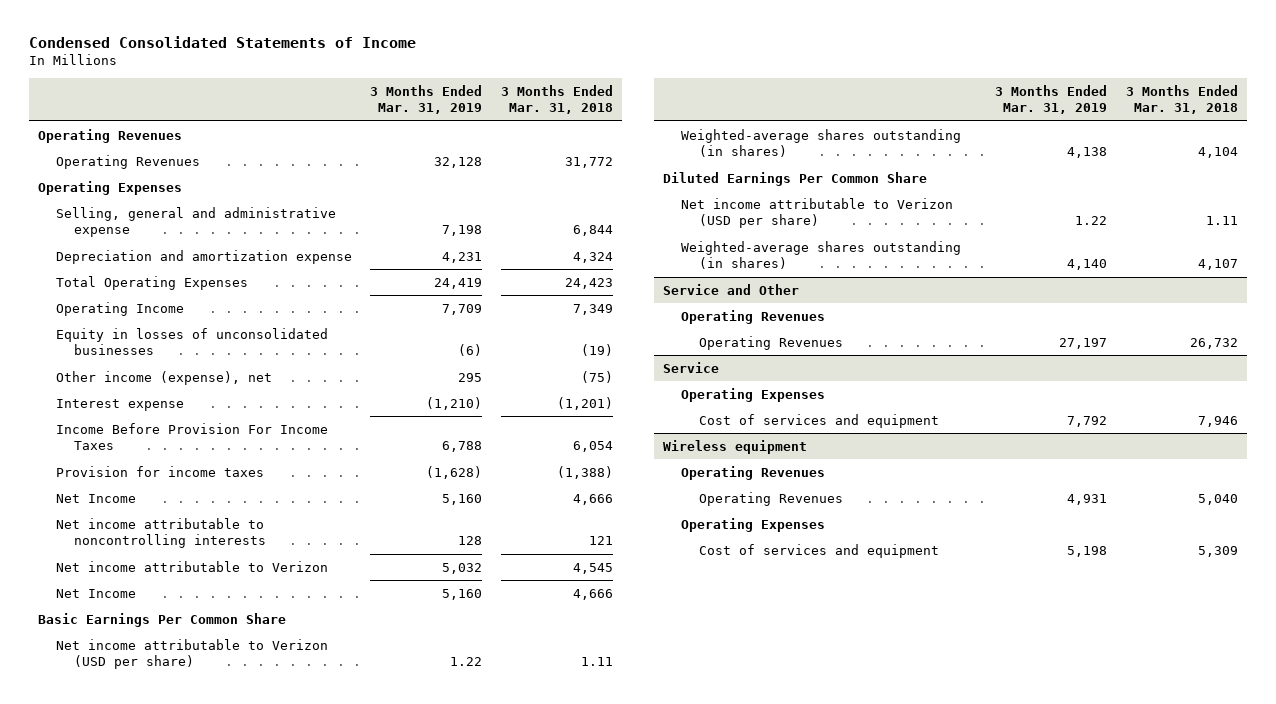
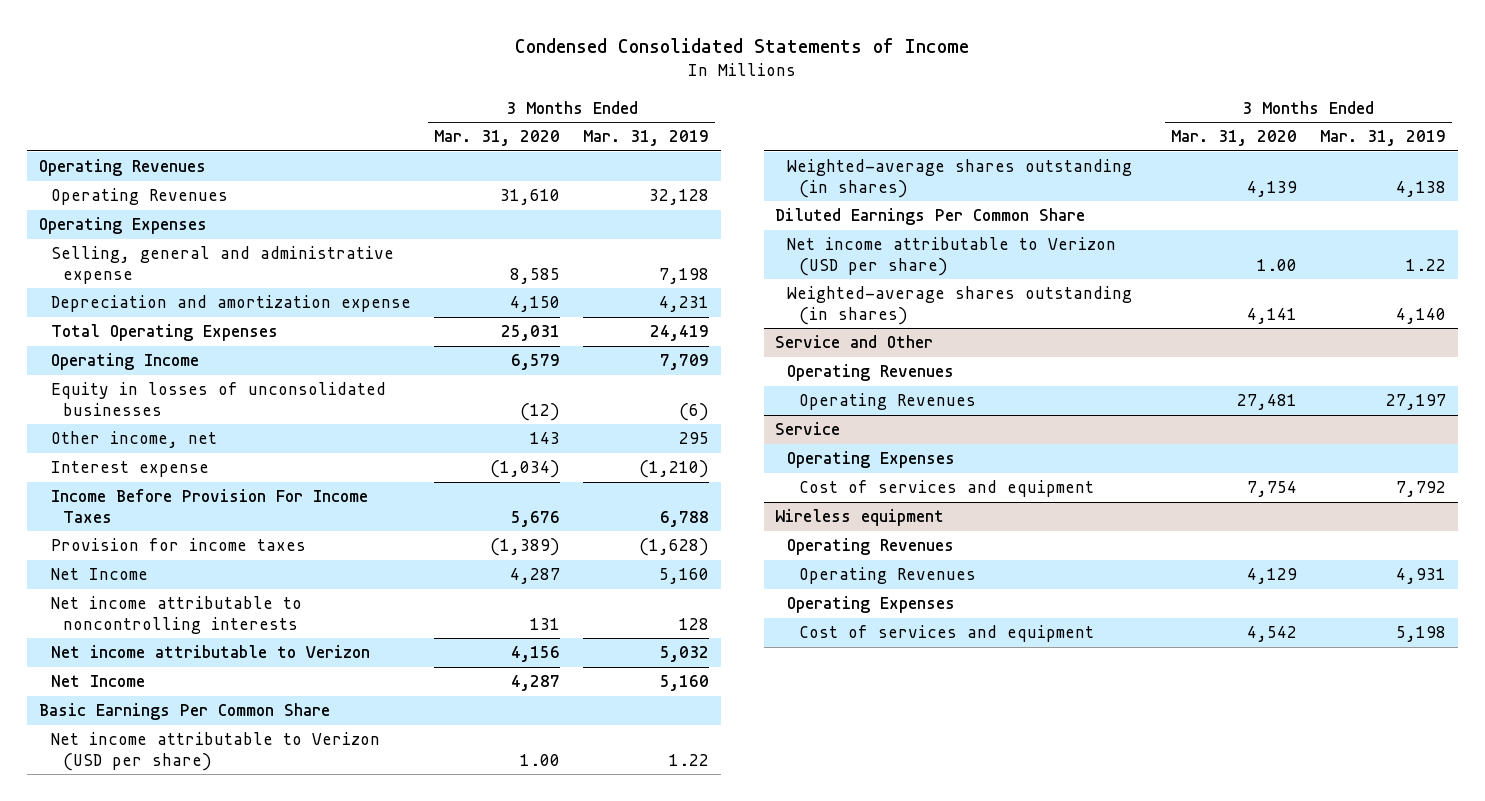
[500,84,613,115] 3 Months Ended Mar. 31, 2018 -> none
none -> [433,130,560,147] Mar. 31, 2020
[55,370,272,385] Other income (expense), net -> [50,431,217,449] Other income, net

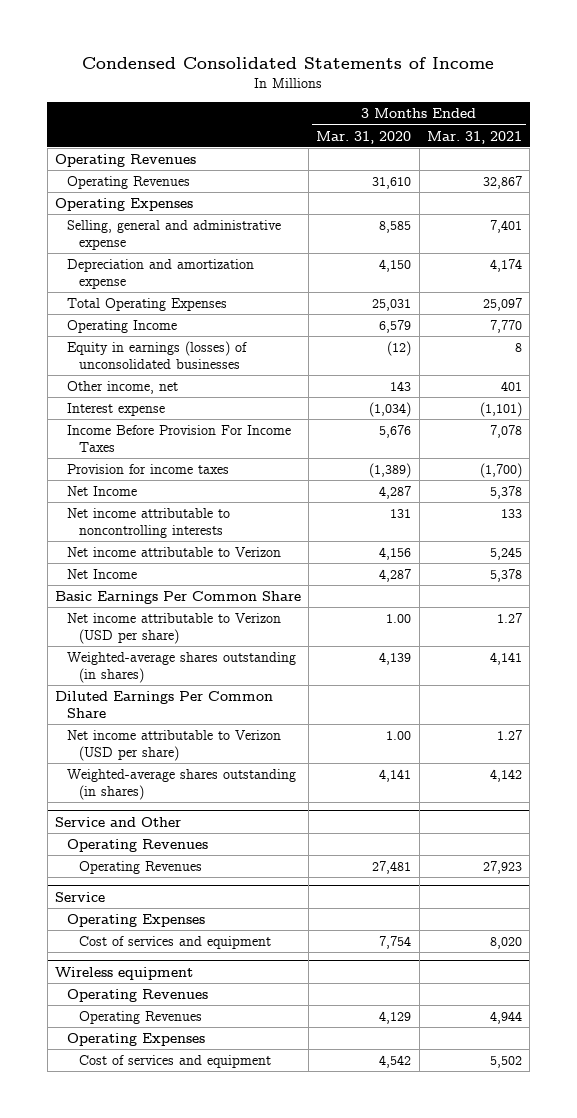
[583,130,710,147] Mar. 31, 2019 -> none
none -> [426,130,522,144] Mar. 31, 2021
[50,382,386,416] Equity in losses of unconsolidated businesses -> [66,340,247,370] Equity in earnings (losses) of unconsolidated businesses

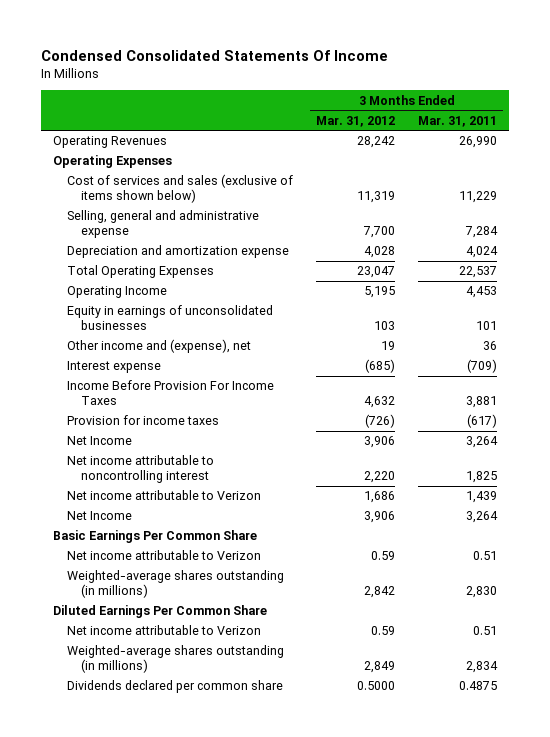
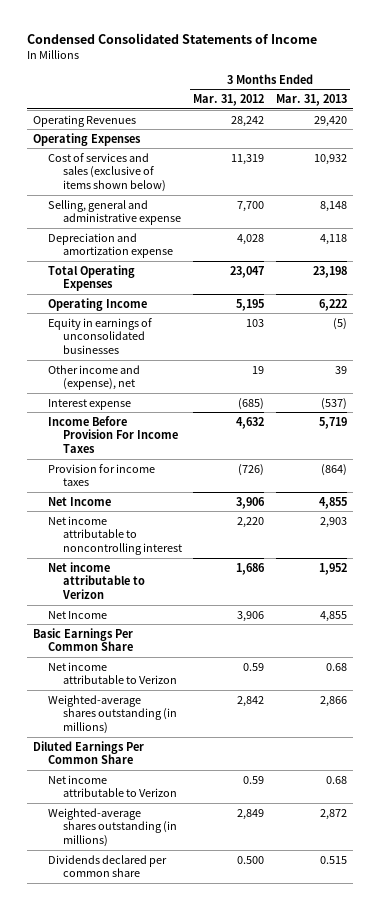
[40,49,388,61] Condensed Consolidated Statements Of Income -> [26,32,317,44] Condensed Consolidated Statements of Income
[418,115,498,127] Mar. 31, 2011 -> none
none -> [276,93,348,106] Mar. 31, 2013
[357,681,396,691] 0.5000 -> [237,855,265,864] 0.500

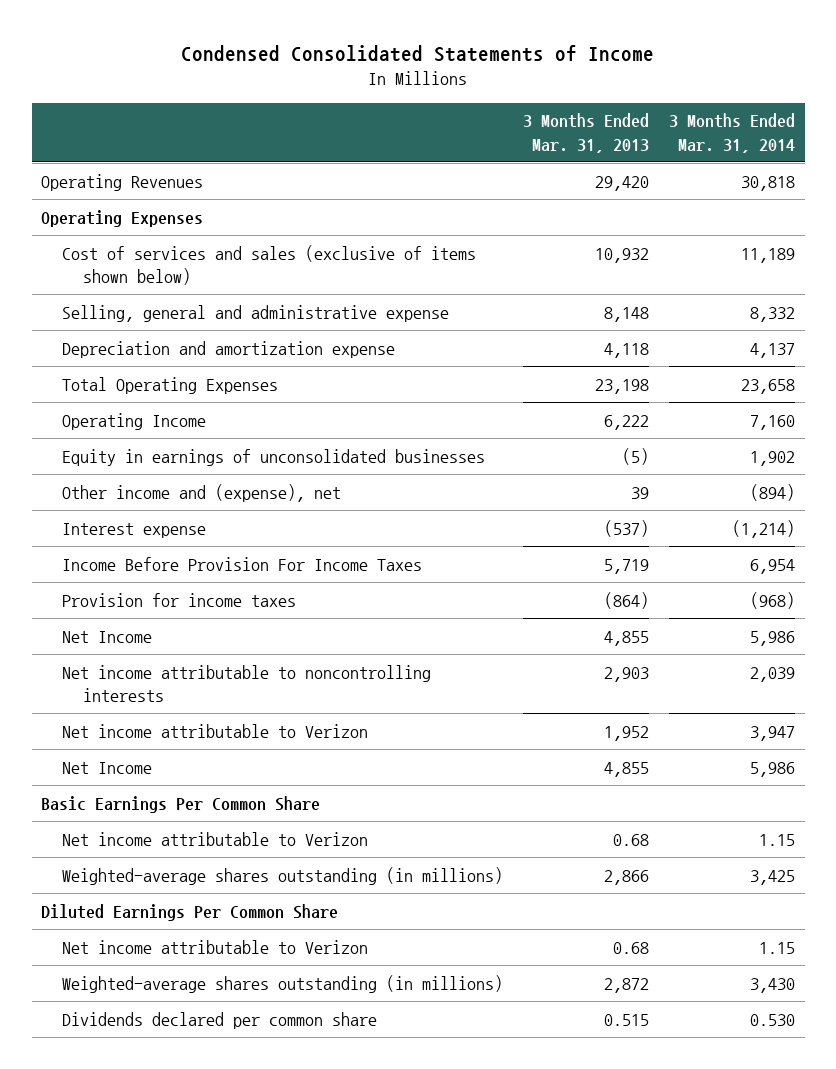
[193,93,265,106] Mar. 31, 2012 -> none
none -> [668,113,795,153] 3 Months Ended Mar. 31, 2014
[47,515,182,556] Net income attributable to noncontrolling interest -> [62,664,432,703] Net income attributable to noncontrolling interests

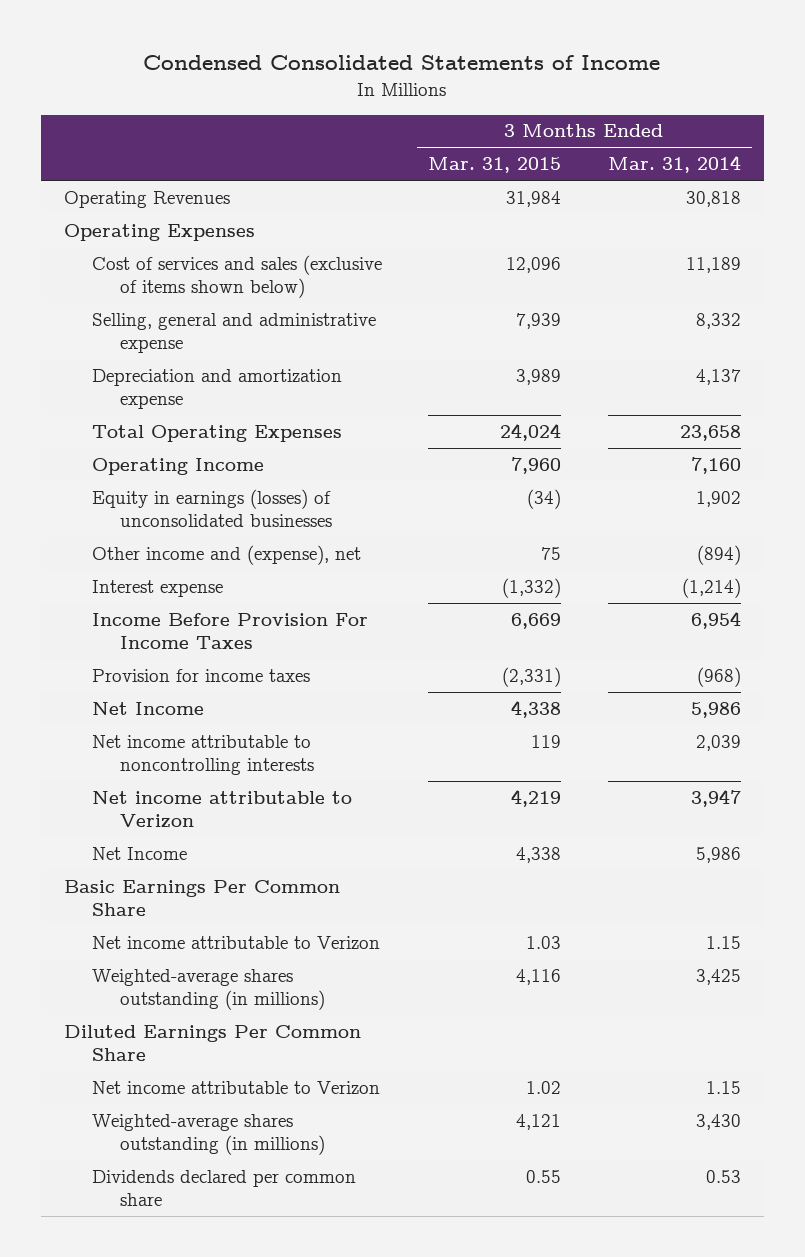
[522,113,649,153] 3 Months Ended Mar. 31, 2013 -> none
none -> [428,157,562,174] Mar. 31, 2015
[62,448,486,466] Equity in earnings of unconsolidated businesses -> [92,488,333,527] Equity in earnings (losses) of unconsolidated businesses
[749,1013,795,1026] 0.530 -> [705,1169,741,1183] 0.53

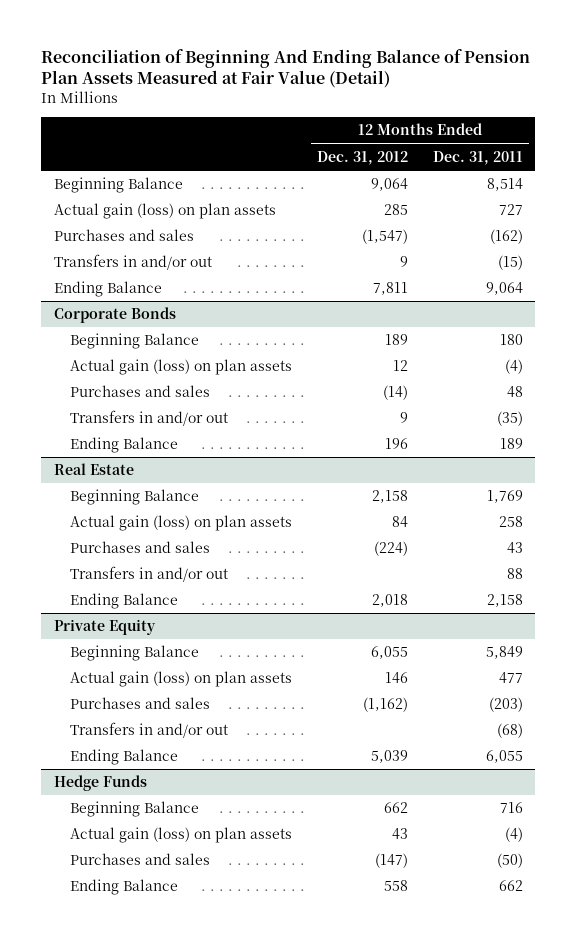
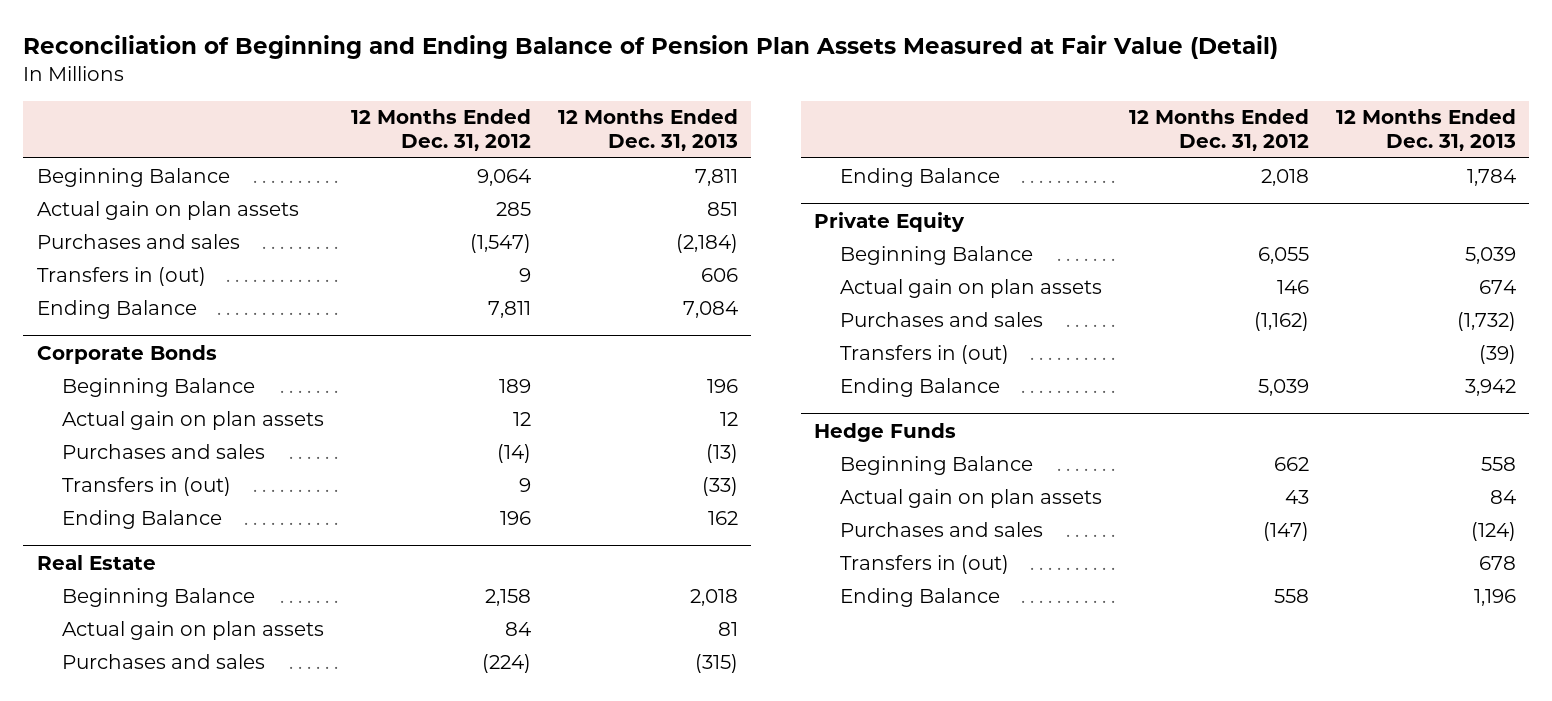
[41,48,531,89] Reconciliation of Beginning And Ending Balance of Pension Plan Assets Measured at Fair Value (Detail) -> [23,34,1279,59] Reconciliation of Beginning and Ending Balance of Pension Plan Assets Measured at Fair Value (Detail)
[432,150,523,165] Dec. 31, 2011 -> none
none -> [557,109,738,152] 12 Months Ended Dec. 31, 2013
[53,203,276,220] Actual gain (loss) on plan assets -> [36,200,299,220] Actual gain on plan assets
[53,254,212,271] Transfers in and/or out -> [36,266,206,286] Transfers in (out)
[70,359,293,376] Actual gain (loss) on plan assets -> [62,410,325,430] Actual gain on plan assets
[70,410,229,427] Transfers in and/or out -> [62,476,232,496] Transfers in (out)
[70,515,293,532] Actual gain (loss) on plan assets -> [62,620,325,640] Actual gain on plan assets
[70,566,229,583] Transfers in and/or out -> none
[70,671,293,688] Actual gain (loss) on plan assets -> [840,278,1103,298] Actual gain on plan assets
[70,722,229,739] Transfers in and/or out -> [840,344,1010,364] Transfers in (out)
[70,827,293,844] Actual gain (loss) on plan assets -> [840,488,1103,508] Actual gain on plan assets
none -> [840,554,1010,574] Transfers in (out)

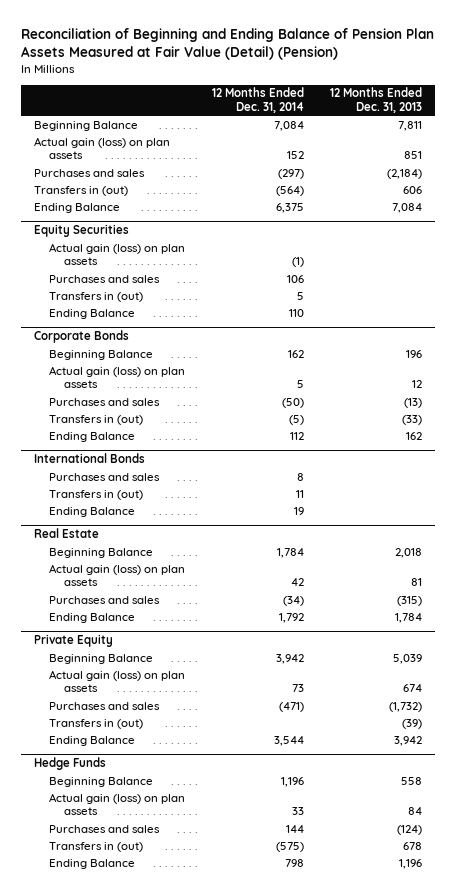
[23,34,1279,59] Reconciliation of Beginning and Ending Balance of Pension Plan Assets Measured at Fair Value (Detail) -> [20,28,434,61] Reconciliation of Beginning and Ending Balance of Pension Plan Assets Measured at Fair Value (Detail) (Pension)
[351,109,532,152] 12 Months Ended Dec. 31, 2012 -> none
none -> [211,87,304,113] 12 Months Ended Dec. 31, 2014
[36,200,299,220] Actual gain on plan assets -> [34,136,171,160] Actual gain (loss) on plan assets
none -> [34,224,130,238] Equity Securities
none -> [48,242,185,266] Actual gain (loss) on plan assets
none -> [48,274,160,283] Purchases and sales
none -> [48,291,143,302] Transfers in (out)
none -> [48,308,135,319] Ending Balance
[62,410,325,430] Actual gain on plan assets -> [48,365,185,389] Actual gain (loss) on plan assets
none -> [34,453,146,464] International Bonds
none -> [48,472,160,481] Purchases and sales
none -> [48,489,143,500] Transfers in (out)
none -> [48,506,135,517] Ending Balance
[62,620,325,640] Actual gain on plan assets -> [48,563,185,587] Actual gain (loss) on plan assets
[840,278,1103,298] Actual gain on plan assets -> [48,669,185,693] Actual gain (loss) on plan assets
[840,488,1103,508] Actual gain on plan assets -> [48,792,185,816] Actual gain (loss) on plan assets

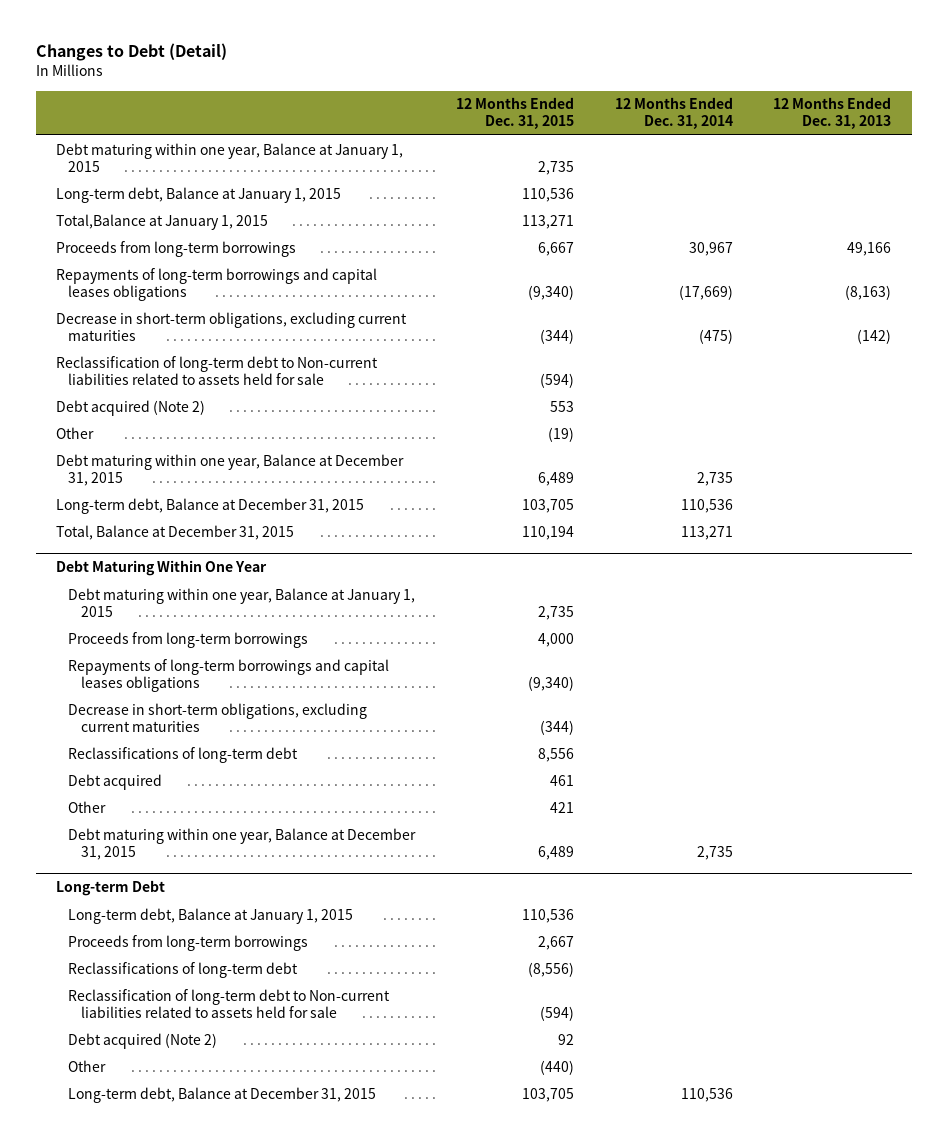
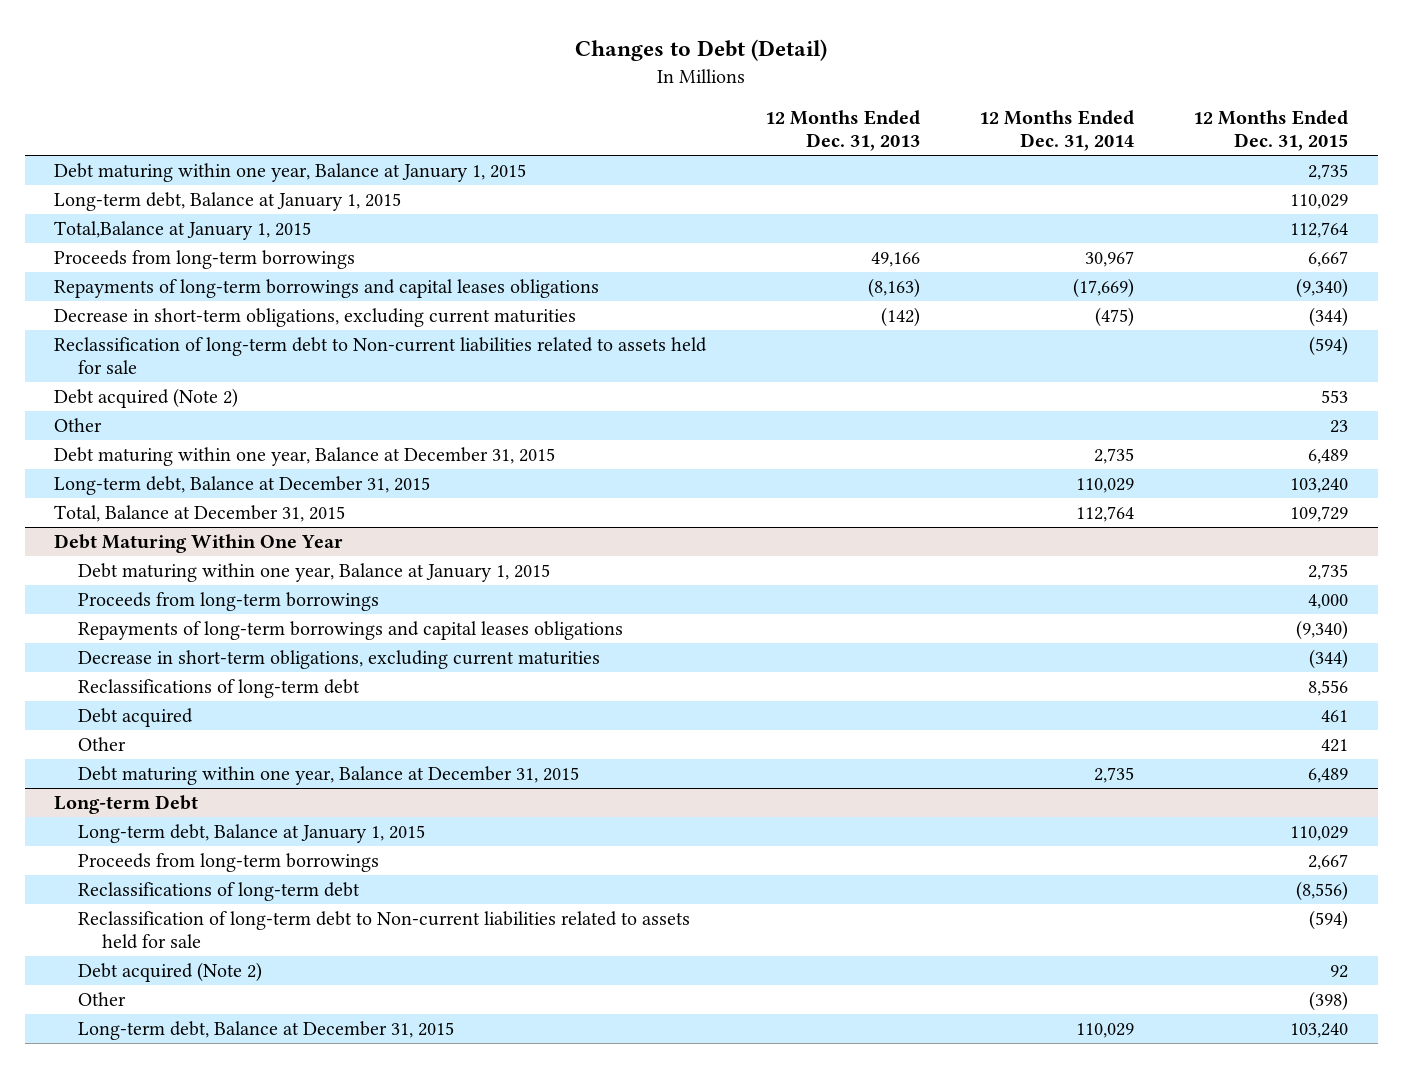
[522,187,575,202] 110,536 -> [1290,194,1349,210] 110,029
[522,214,575,229] 113,271 -> [1290,222,1349,239] 112,764
[548,426,575,442] (19) -> [1330,420,1349,434] 23
[522,498,575,513] 103,705 -> [1290,478,1349,494] 103,240
[680,498,733,513] 110,536 -> [1076,478,1135,494] 110,029
[522,525,575,540] 110,194 -> [1290,506,1349,523] 109,729
[680,525,733,540] 113,271 -> [1076,506,1135,523] 112,764
[522,908,575,923] 110,536 -> [1290,826,1349,842] 110,029
[540,1059,575,1075] (440) -> [1309,991,1349,1012] (398)
[522,1087,575,1102] 103,705 -> [1290,1023,1349,1039] 103,240
[680,1087,733,1102] 110,536 -> [1076,1023,1135,1039] 110,029

